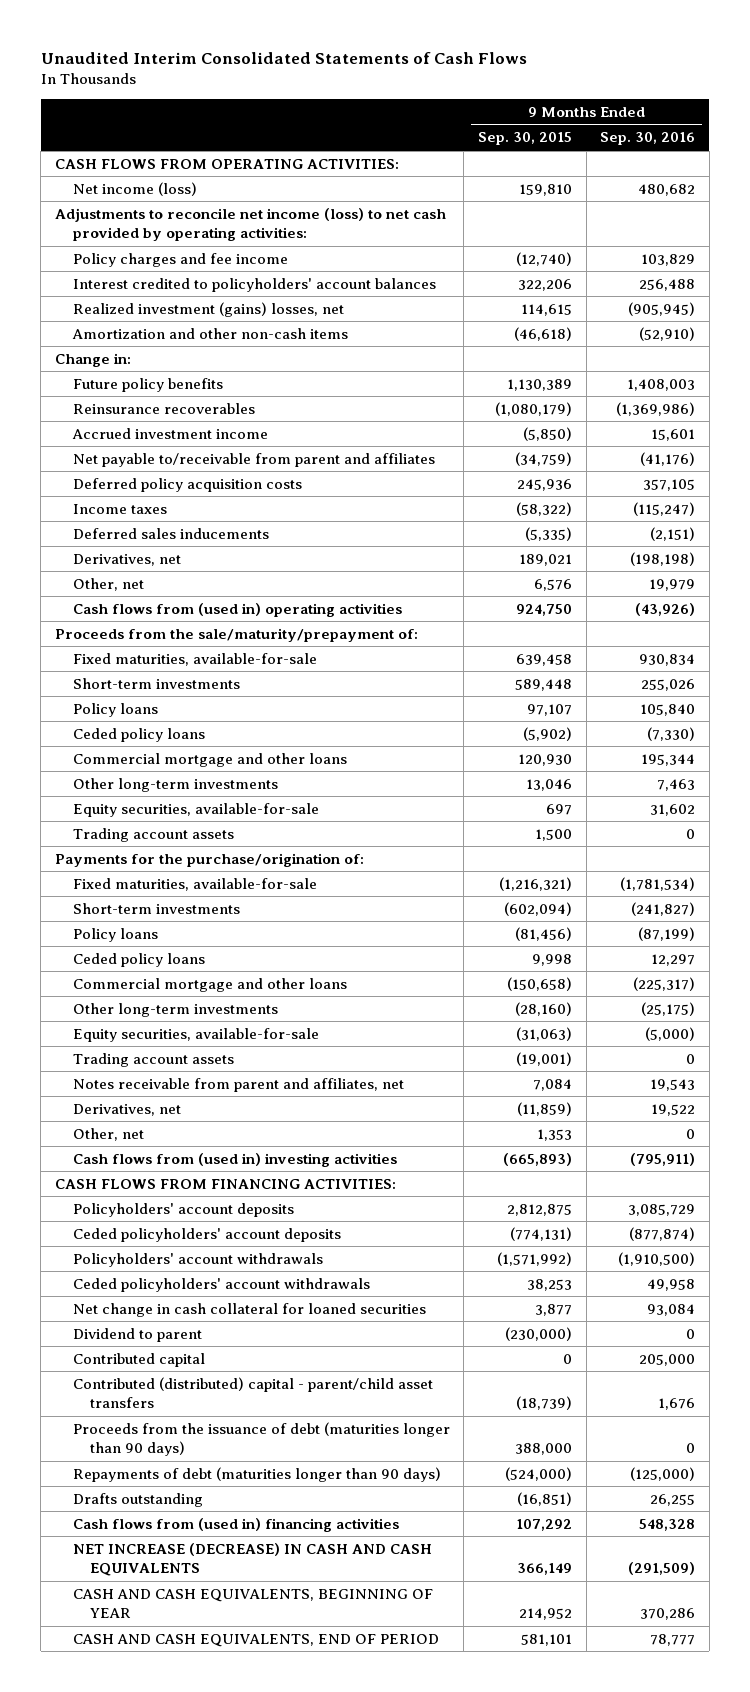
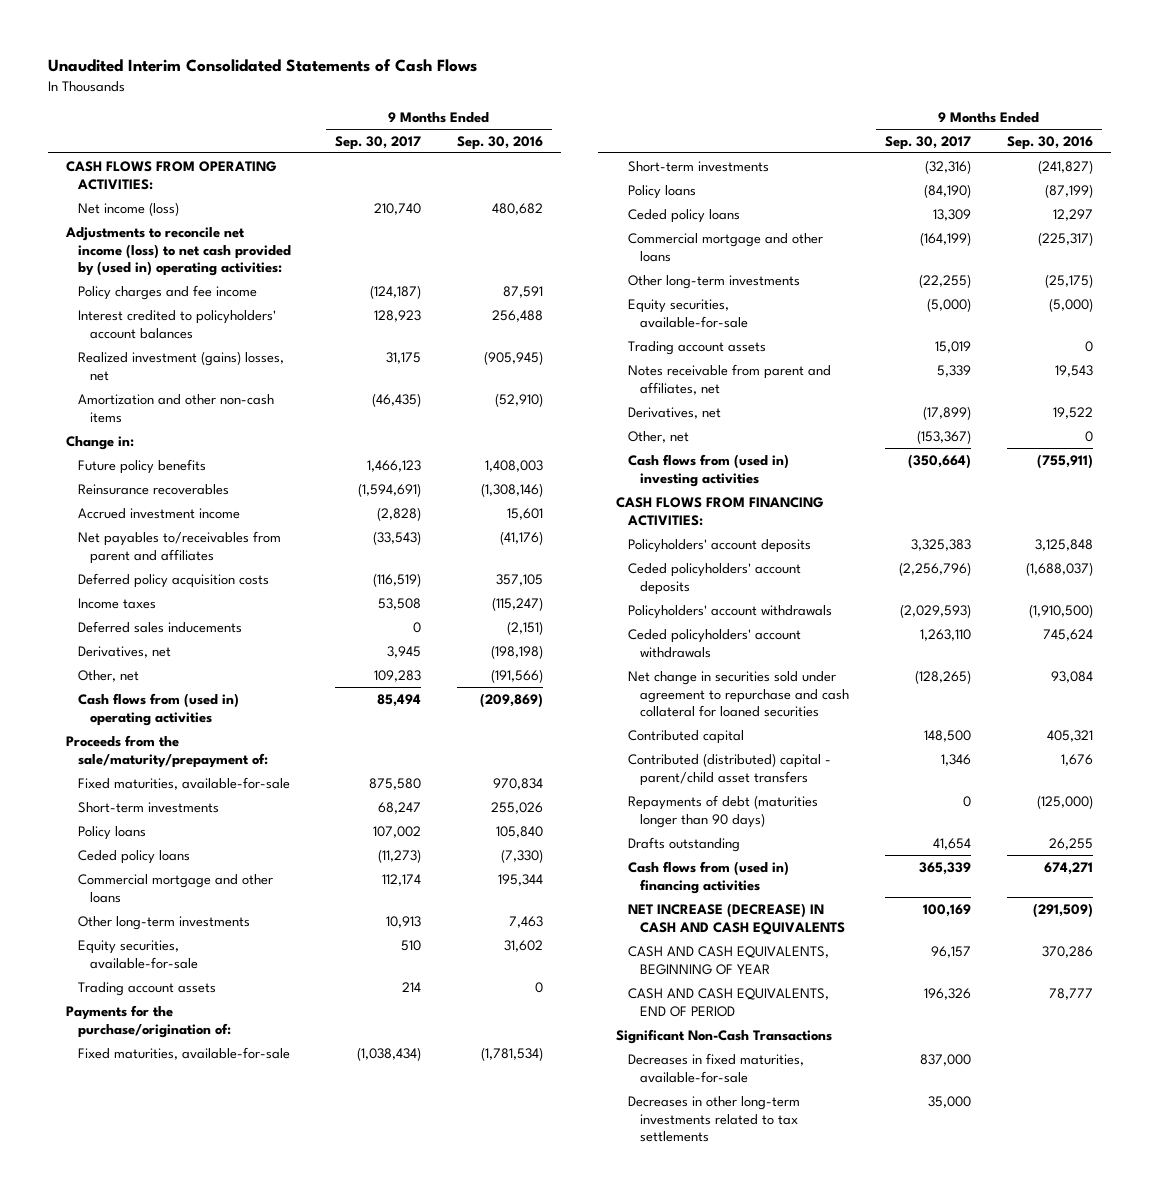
[477,132,572,146] Sep. 30, 2015 -> none
none -> [335,135,422,150] Sep. 30, 2017
[54,207,446,242] Adjustments to reconcile net income (loss) to net cash provided by operating activities: -> [65,226,292,277] Adjustments to reconcile net income (loss) to net cash provided by (used in) operating activities:
[641,253,696,266] 103,829 -> [503,285,544,298] 87,591
[616,401,696,416] (1,369,986) -> [481,482,544,497] (1,308,146)
[72,452,435,467] Net payable to/receivable from parent and affiliates -> [78,530,282,564] Net payables to/receivables from parent and affiliates
[649,578,696,591] 19,979 -> [491,668,544,683] (191,566)
[635,602,696,616] (43,926) -> [480,692,544,708] (209,869)
[639,653,696,666] 930,834 -> [493,777,544,790] 970,834
[630,1152,696,1166] (795,911) -> [1037,453,1094,469] (755,911)
[628,1203,696,1216] 3,085,729 -> [1035,538,1094,551] 3,125,848
[629,1226,696,1241] (877,874) -> [1026,561,1094,576] (1,688,037)
[72,1327,202,1342] Dividend to parent -> none
[647,1278,696,1291] 49,958 -> [1043,628,1094,641] 745,624
[72,1302,426,1317] Net change in cash collateral for loaned securities -> [627,670,849,718] Net change in securities sold under agreement to repurchase and cash collateral for loaned securities
[639,1353,696,1366] 205,000 -> [1047,729,1094,742] 405,321
[72,1421,450,1457] Proceeds from the issuance of debt (maturities longer than 90 days) -> none
[639,1518,696,1531] 548,328 -> [1044,861,1094,875] 674,271
none -> [616,1028,833,1044] Significant Non-Cash Transactions
none -> [627,1052,804,1083] Decreases in fixed maturities, available-for-sale
none -> [627,1095,800,1143] Decreases in other long-term investments related to tax settlements

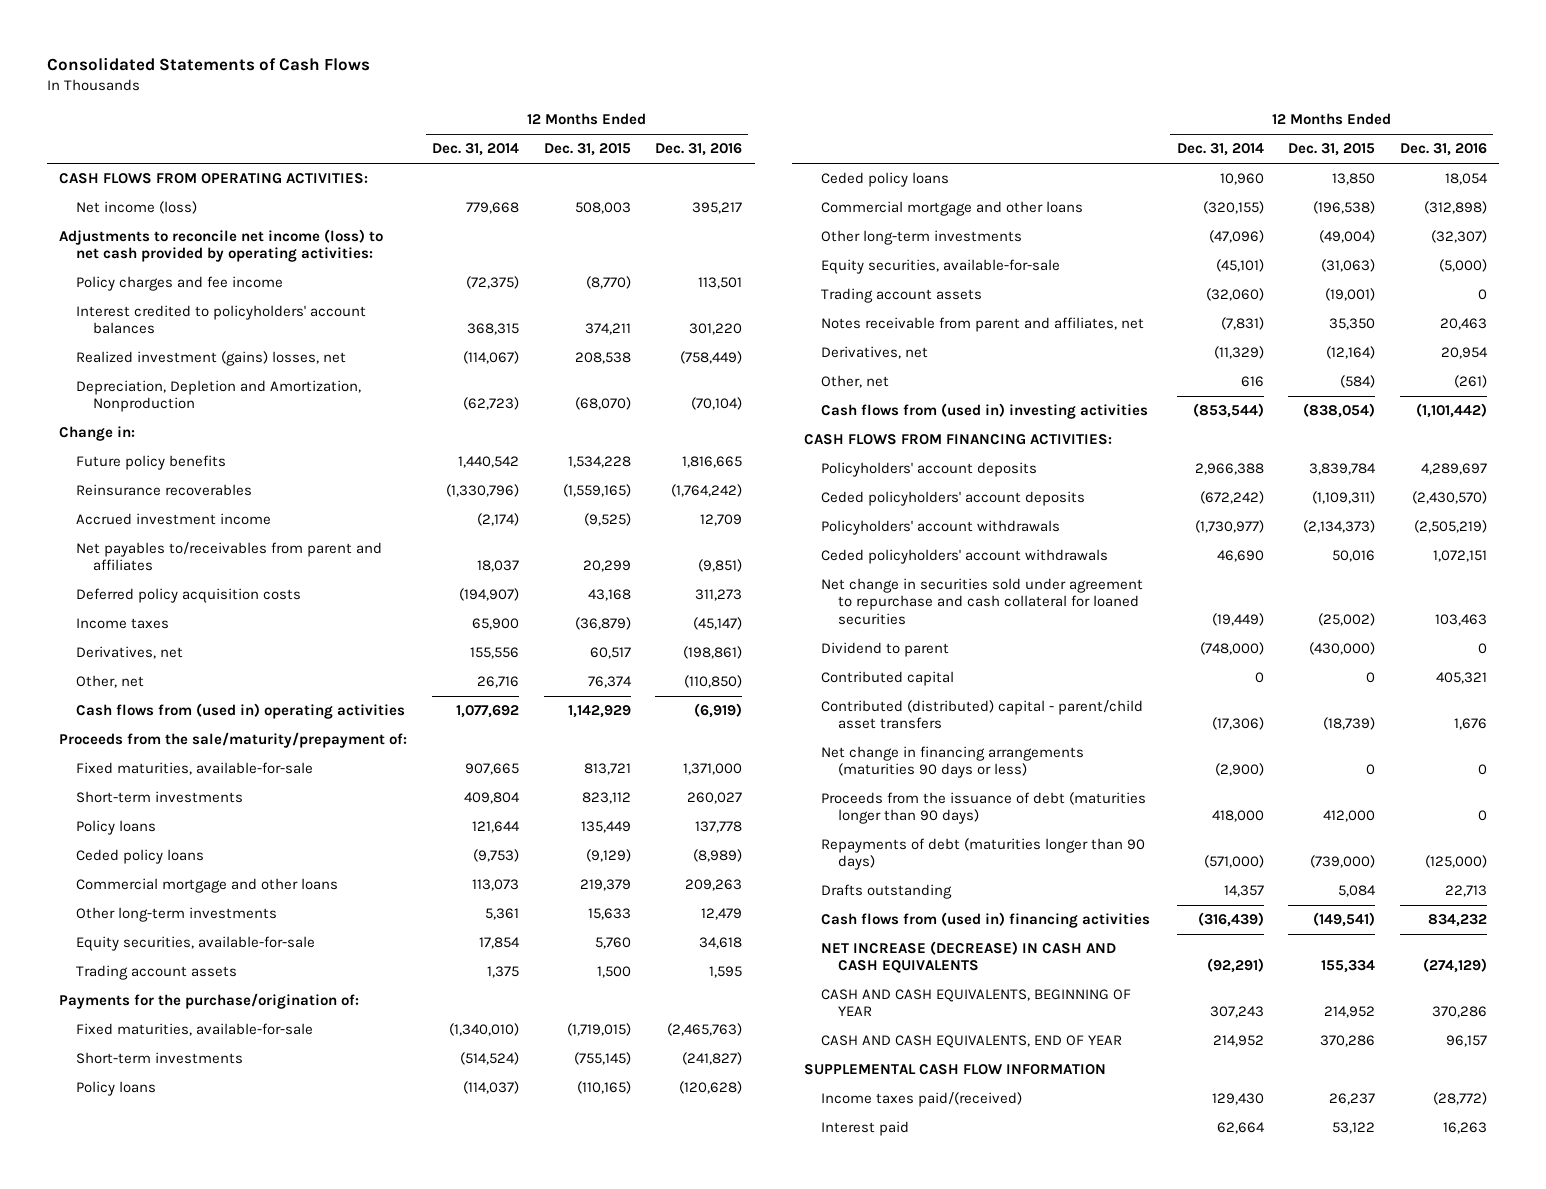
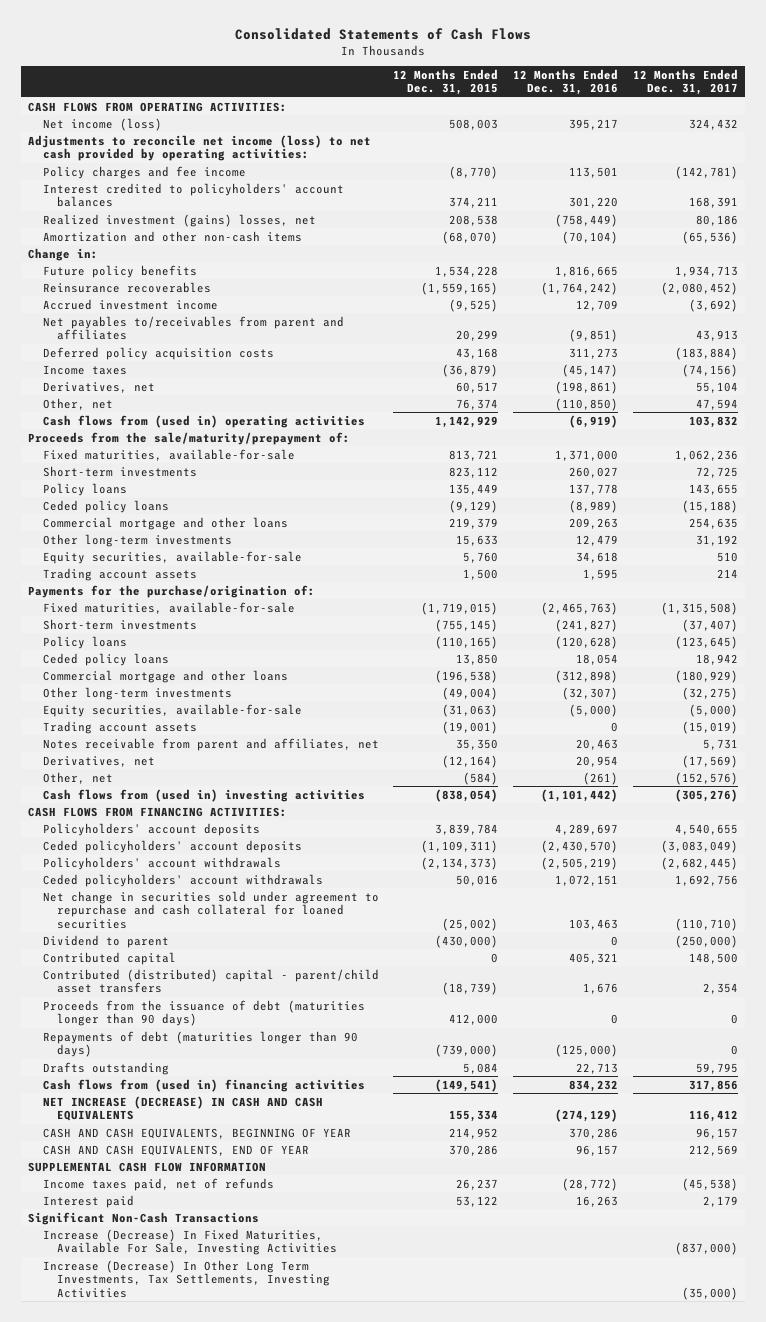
[432,143,520,157] Dec. 31, 2014 -> none
none -> [632,68,738,96] 12 Months Ended Dec. 31, 2017
[76,380,362,413] Depreciation, Depletion and Amortization, Nonproduction -> [42,230,302,242] Amortization and other non-cash items
[820,746,1084,779] Net change in financing arrangements (maturities 90 days or less) -> none
[820,1092,1022,1108] Income taxes paid/(received) -> [42,1177,274,1191] Income taxes paid, net of refunds
none -> [28,1211,260,1225] Significant Non-Cash Transactions
none -> [42,1228,338,1256] Increase (Decrease) In Fixed Maturities, Available For Sale, Investing Activities
none -> [42,1259,331,1298] Increase (Decrease) In Other Long Term Investments, Tax Settlements, Investing Activities

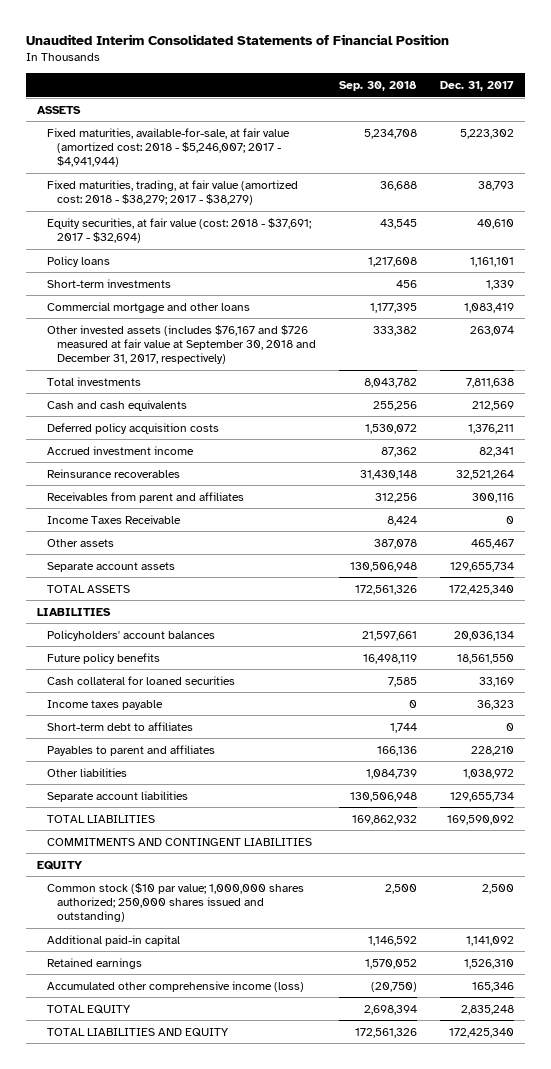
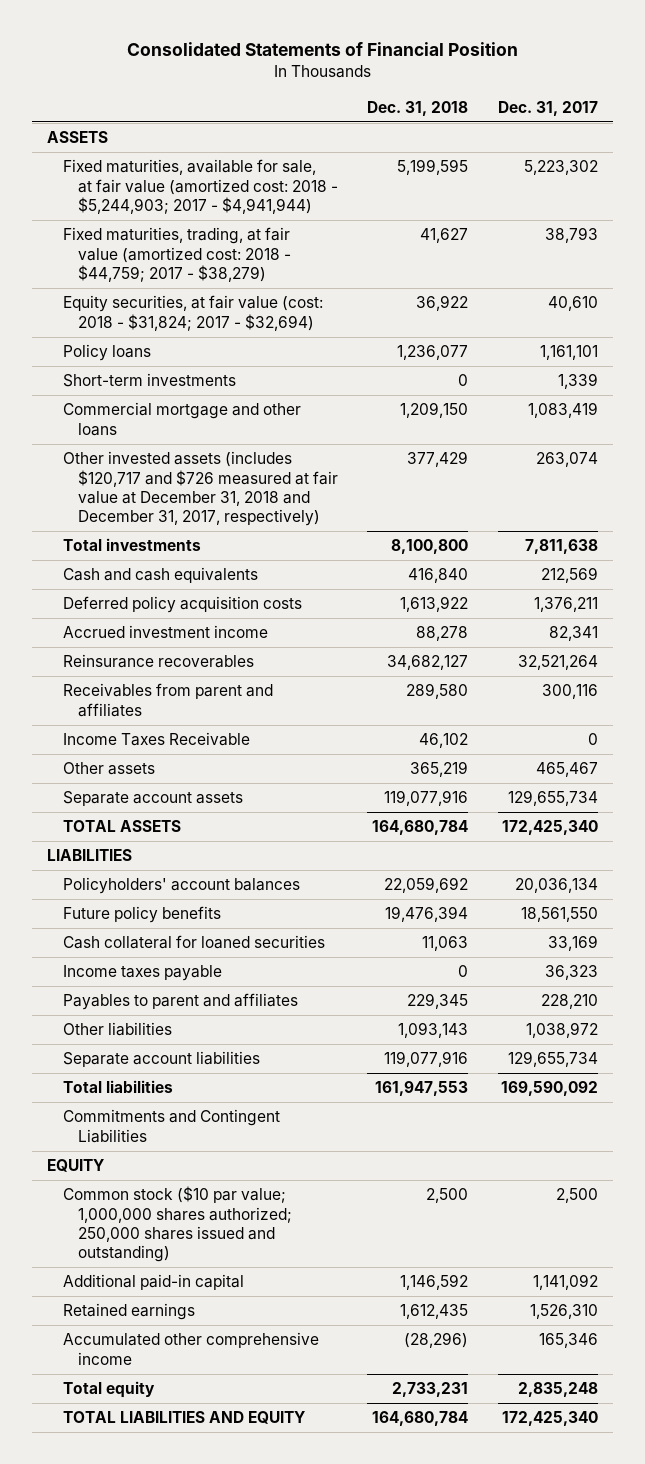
[25,33,449,45] Unaudited Interim Consolidated Statements of Financial Position -> [126,42,518,57] Consolidated Statements of Financial Position
[338,80,417,91] Sep. 30, 2018 -> none
none -> [367,100,469,116] Dec. 31, 2018
[47,127,291,168] Fixed maturities, available-for-sale, at fair value (amortized cost: 2018 - $5,246,007; 2017 - $4,941,944) -> [62,159,338,214] Fixed maturities, available for sale, at fair value (amortized cost: 2018 - $5,244,903; 2017 - $4,941,944)
[47,179,299,206] Fixed maturities, trading, at fair value (amortized cost: 2018 - $38,279; 2017 - $38,279) -> [62,227,291,282] Fixed maturities, trading, at fair value (amortized cost: 2018 - $44,759; 2017 - $38,279)
[47,217,312,244] Equity securities, at fair value (cost: 2018 - $37,691; 2017 - $32,694) -> [62,295,323,331] Equity securities, at fair value (cost: 2018 - $31,824; 2017 - $32,694)
[47,324,316,365] Other invested assets (includes $76,167 and $726 measured at fair value at September 30, 2018 and December 31, 2017, respectively) -> [62,451,338,526] Other invested assets (includes $120,717 and $726 measured at fair value at December 31, 2018 and December 31, 2017, respectively)
[47,721,194,731] Short-term debt to affiliates -> none
[47,814,156,823] TOTAL LIABILITIES -> [62,1080,173,1094] Total liabilities
[47,837,313,846] COMMITMENTS AND CONTINGENT LIABILITIES -> [62,1109,280,1143] Commitments and Contingent Liabilities
[47,980,305,992] Accumulated other comprehensive income (loss) -> [62,1332,319,1365] Accumulated other comprehensive income
[47,1004,132,1014] TOTAL EQUITY -> [62,1381,155,1399] Total equity

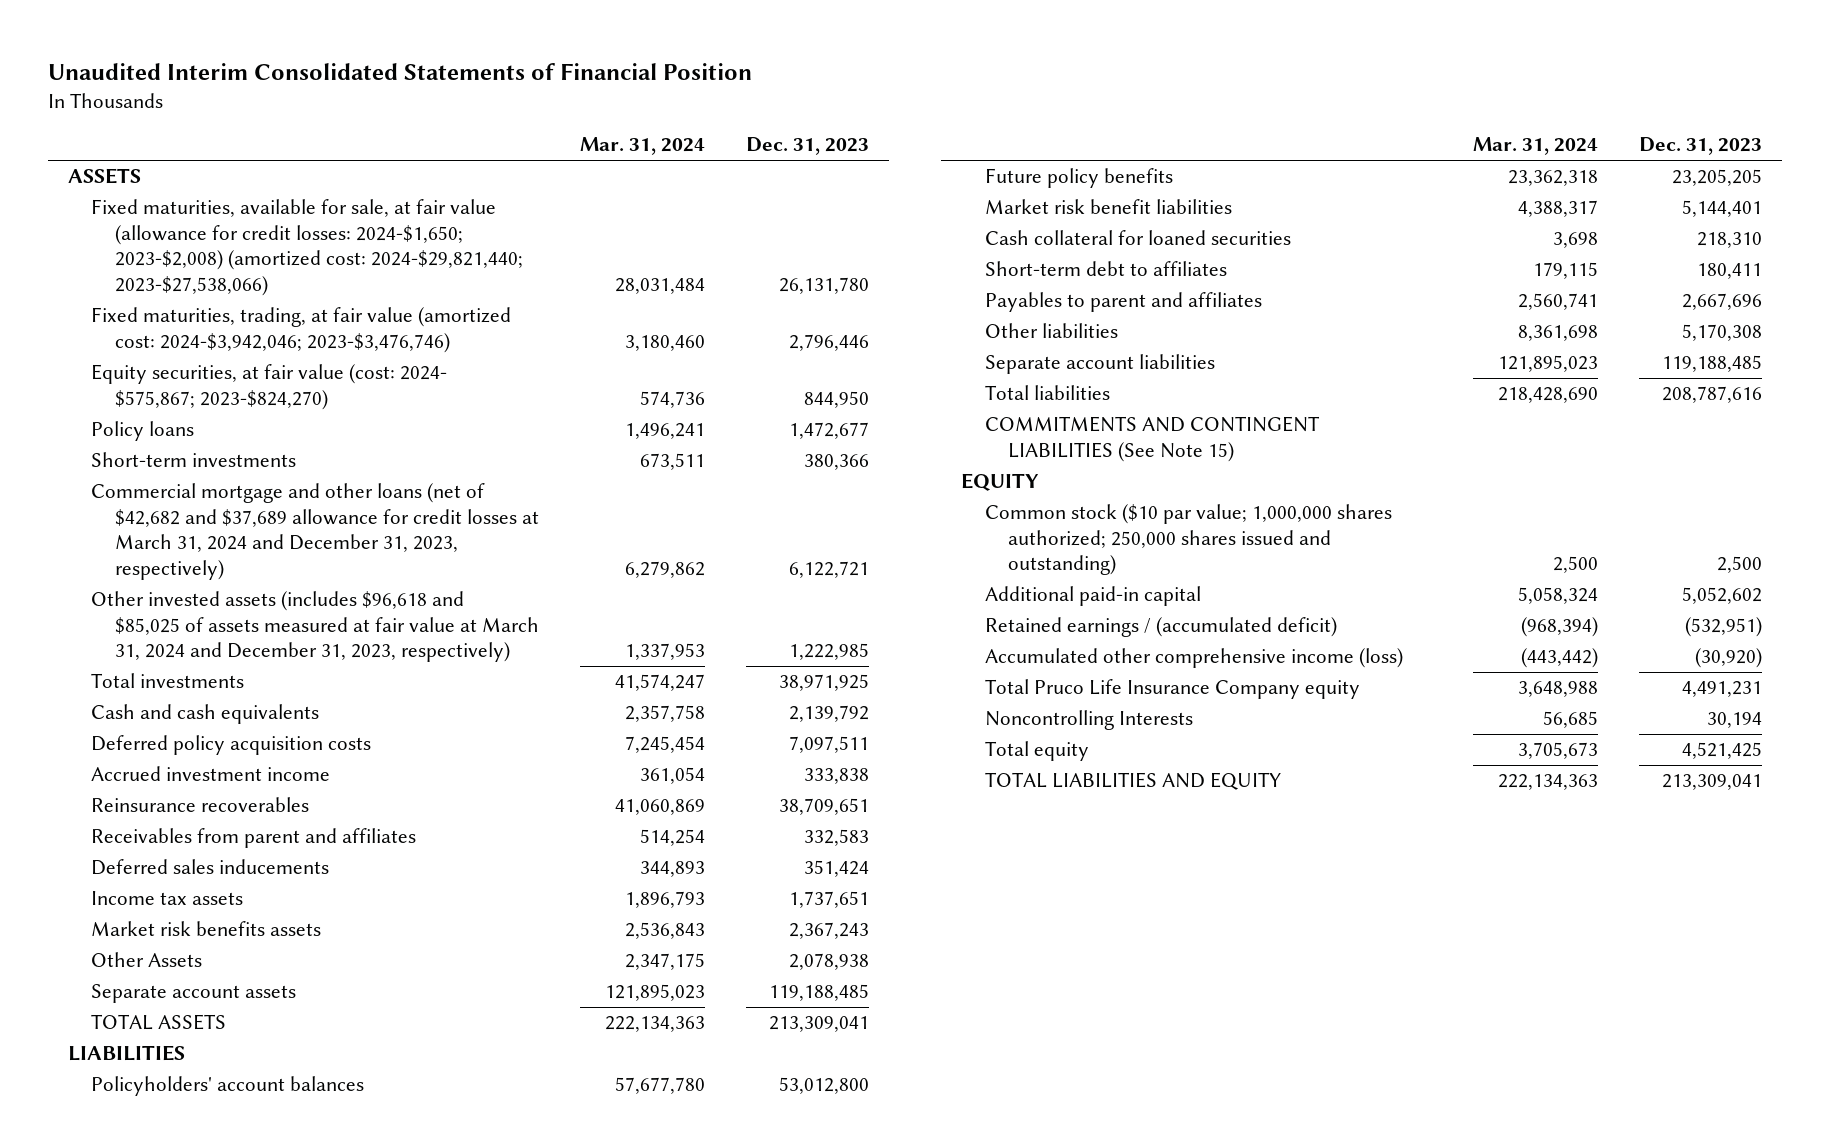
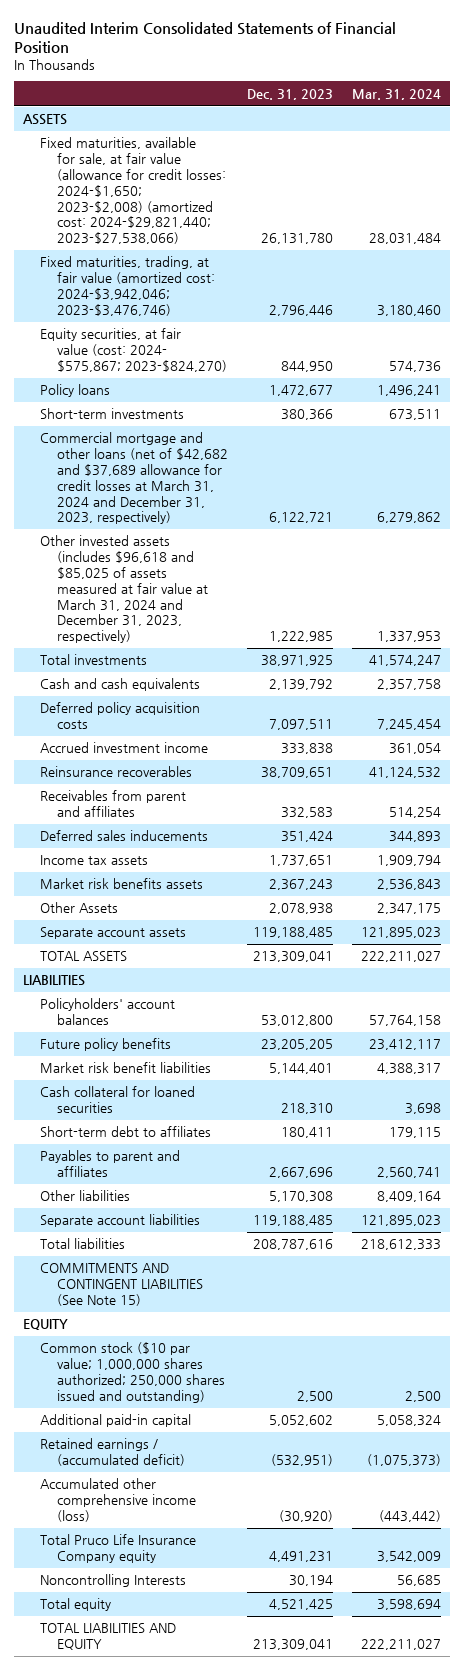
[614,799,705,816] 41,060,869 -> [368,767,441,779] 41,124,532
[624,891,705,909] 1,896,793 -> [376,855,441,867] 1,909,794
[604,1016,705,1033] 222,134,363 -> [360,951,441,963] 222,211,027
[614,1077,705,1095] 57,677,780 -> [368,1015,441,1027] 57,764,158
[1507,170,1598,187] 23,362,318 -> [368,1039,441,1051] 23,412,117
[1517,325,1598,342] 8,361,698 -> [376,1191,441,1203] 8,409,164
[1497,387,1598,404] 218,428,690 -> [360,1239,441,1251] 218,612,333
[1520,617,1598,638] (968,394) -> [366,1454,441,1467] (1,075,373)
[1517,681,1598,698] 3,648,988 -> [376,1551,441,1563] 3,542,009
[1517,742,1598,760] 3,705,673 -> [376,1599,441,1611] 3,598,694
[1497,774,1598,791] 222,134,363 -> [360,1639,441,1651] 222,211,027

